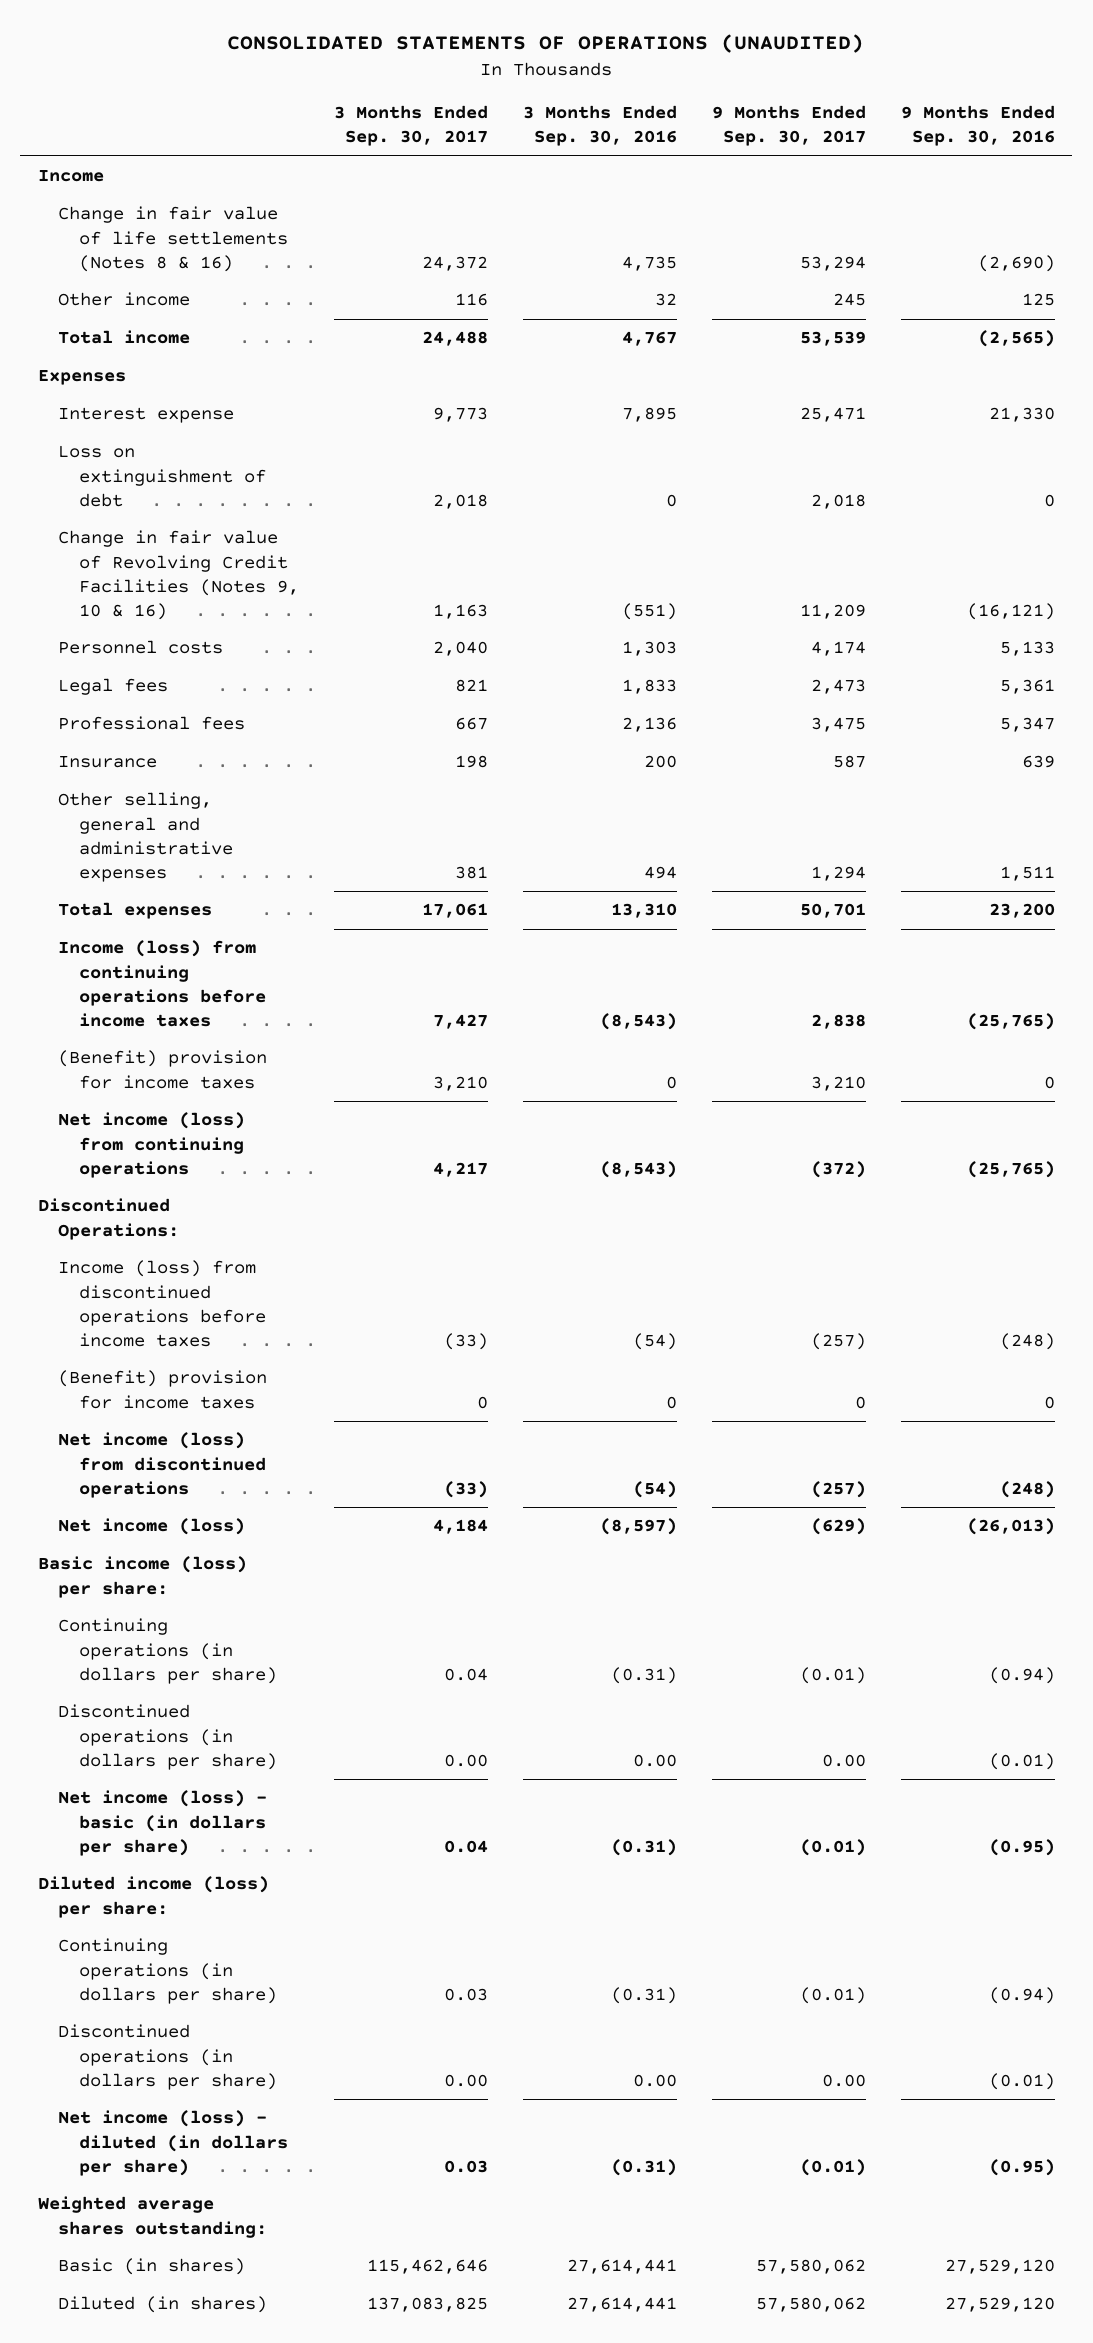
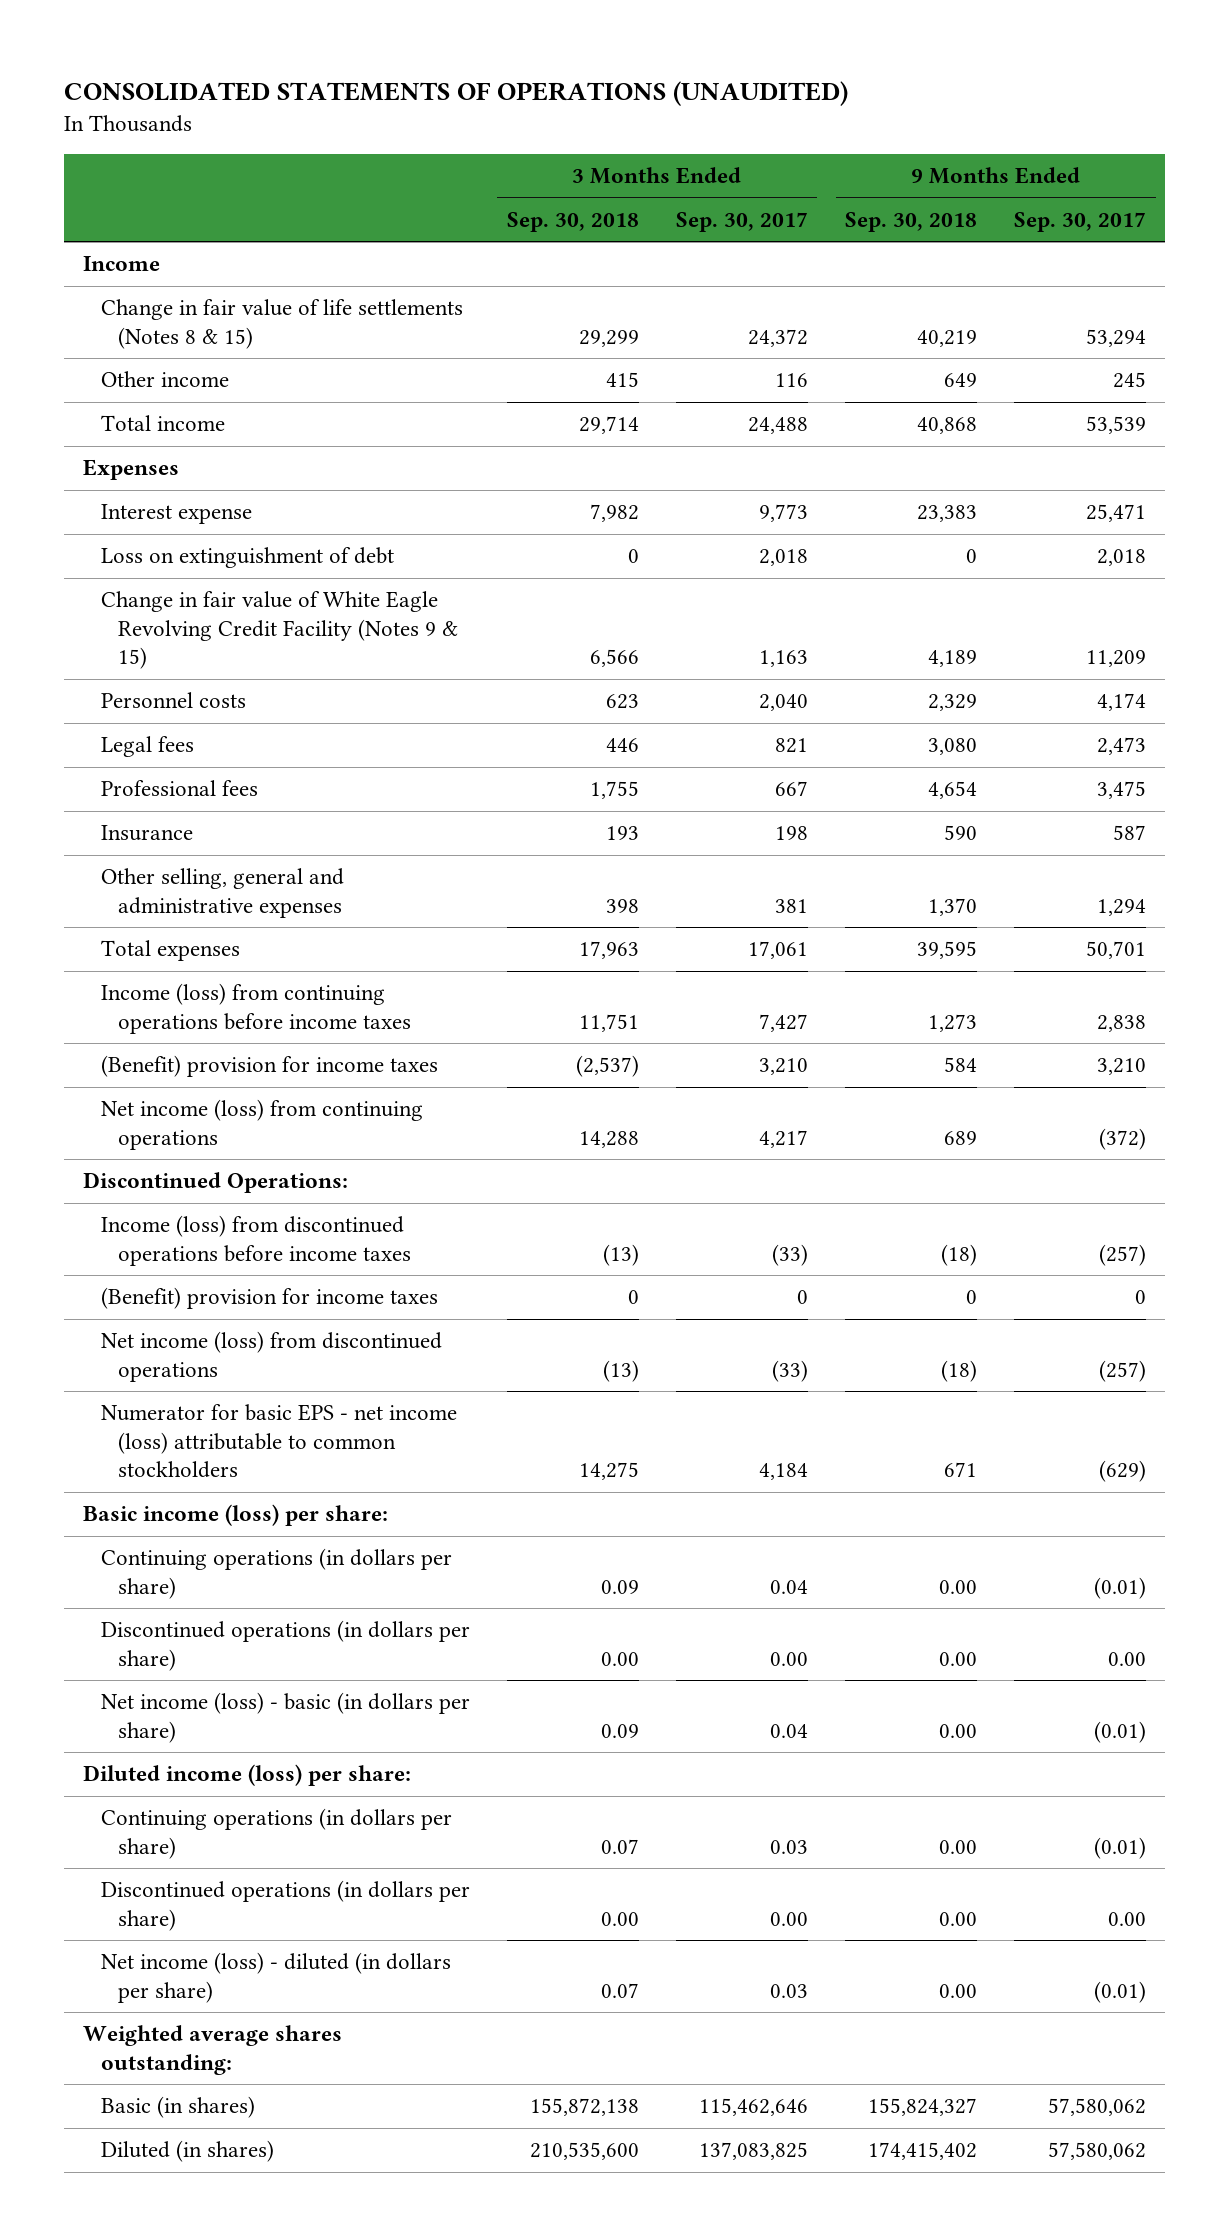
[522,105,677,147] 3 Months Ended Sep. 30, 2016 -> none
[900,105,1055,147] 9 Months Ended Sep. 30, 2016 -> none
none -> [506,211,639,232] Sep. 30, 2018
none -> [845,211,978,232] Sep. 30, 2018
[58,206,288,272] Change in fair value of life settlements (Notes 8 & 16) -> [100,299,463,349] Change in fair value of life settlements (Notes 8 & 15)
[58,530,299,620] Change in fair value of Revolving Credit Facilities (Notes 9, 10 & 16) -> [100,591,459,670] Change in fair value of White Eagle Revolving Credit Facility (Notes 9 & 15)
[58,1518,246,1536] Net income (loss) -> [100,1404,457,1479] Numerator for basic EPS - net income (loss) attributable to common stockholders

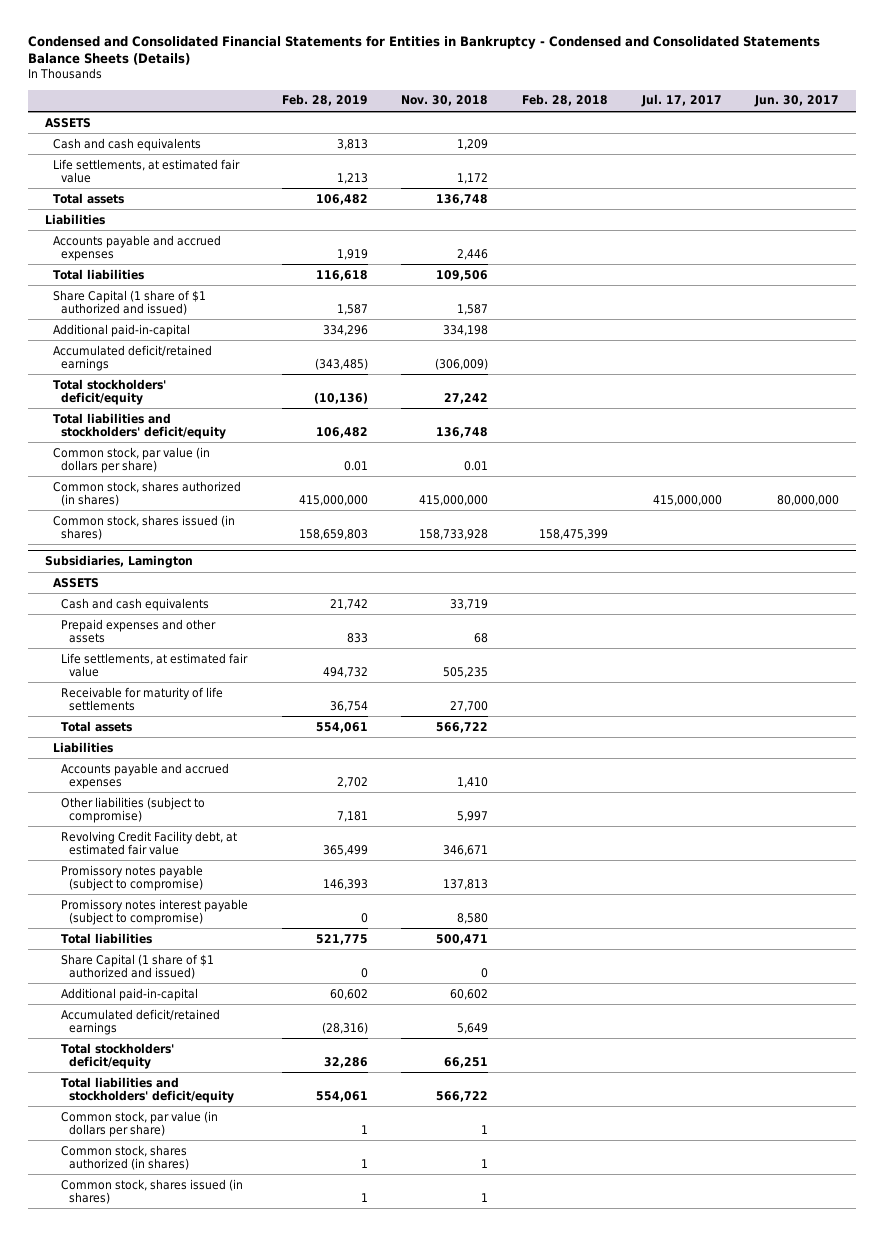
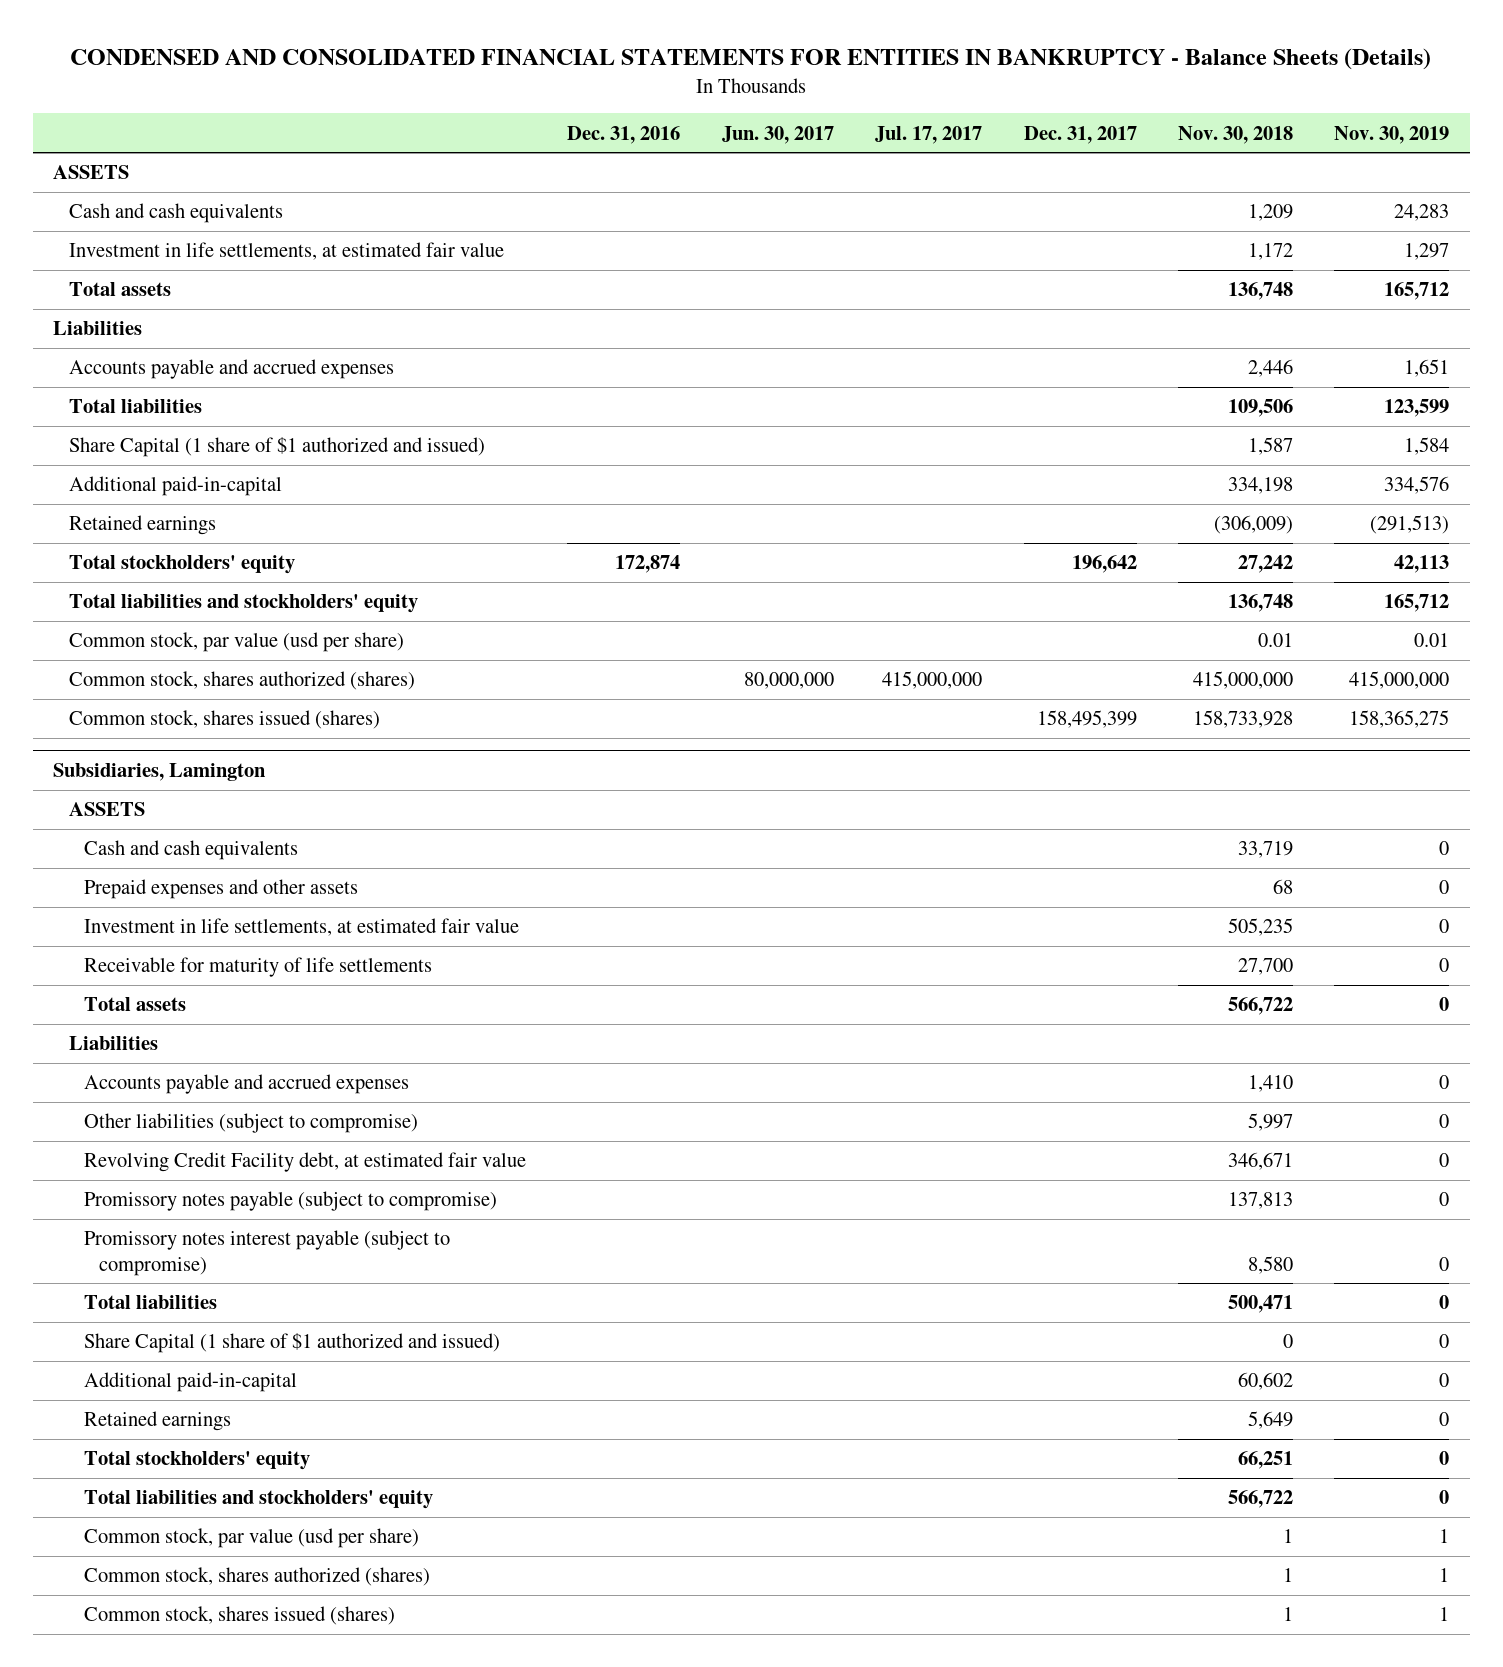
[27,35,820,66] Condensed and Consolidated Financial Statements for Entities in Bankruptcy - Condensed and Consolidated Statements Balance Sheets (Details) -> [70,47,1432,70] CONDENSED AND CONSOLIDATED FINANCIAL STATEMENTS FOR ENTITIES IN BANKRUPTCY - Balance Sheets (Details)
[281,94,368,107] Feb. 28, 2019 -> none
[521,94,608,107] Feb. 28, 2018 -> none
none -> [567,125,681,144] Dec. 31, 2016
none -> [1023,125,1137,144] Dec. 31, 2017
none -> [1334,125,1450,144] Nov. 30, 2019
[52,158,240,183] Life settlements, at estimated fair value -> [68,242,504,261] Investment in life settlements, at estimated fair value
[52,344,212,371] Accumulated deficit/retained earnings -> [68,515,216,536] Retained earnings
[52,378,166,405] Total stockholders' deficit/equity -> [68,555,295,575] Total stockholders' equity
[52,412,227,439] Total liabilities and stockholders' deficit/equity -> [68,594,418,614] Total liabilities and stockholders' equity
[52,446,210,473] Common stock, par value (in dollars per share) -> [68,632,404,653] Common stock, par value (usd per share)
[52,480,241,506] Common stock, shares authorized (in shares) -> [68,671,415,691] Common stock, shares authorized (shares)
[52,514,235,540] Common stock, shares issued (in shares) -> [68,710,380,730] Common stock, shares issued (shares)
[61,652,249,677] Life settlements, at estimated fair value -> [84,918,520,937] Investment in life settlements, at estimated fair value
[61,1008,221,1035] Accumulated deficit/retained earnings -> [84,1411,232,1432] Retained earnings
[61,1042,175,1069] Total stockholders' deficit/equity -> [84,1451,311,1471] Total stockholders' equity
[61,1076,235,1103] Total liabilities and stockholders' deficit/equity -> [84,1490,434,1510] Total liabilities and stockholders' equity
[61,1110,219,1137] Common stock, par value (in dollars per share) -> [84,1528,420,1549] Common stock, par value (usd per share)
[61,1144,190,1170] Common stock, shares authorized (in shares) -> [84,1567,431,1587] Common stock, shares authorized (shares)
[61,1178,244,1204] Common stock, shares issued (in shares) -> [84,1606,396,1626] Common stock, shares issued (shares)

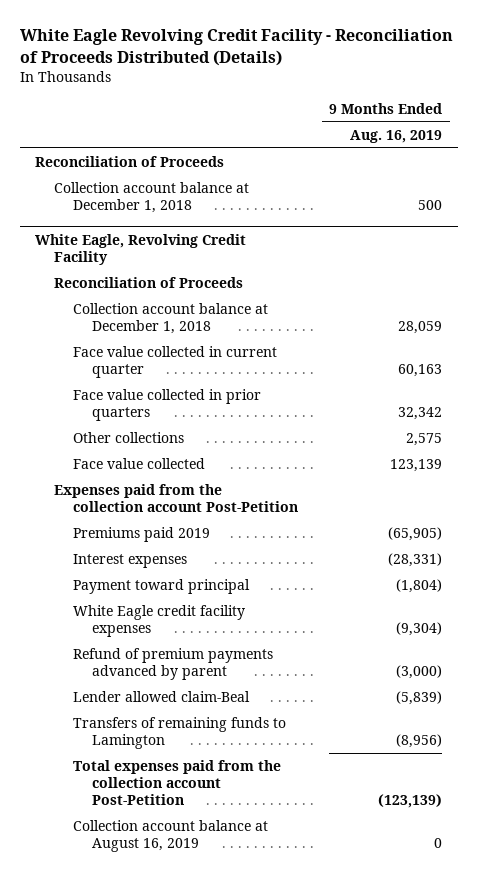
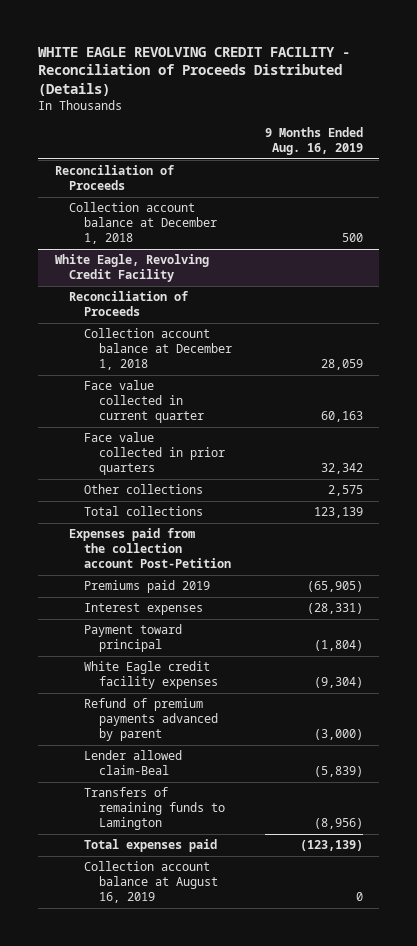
[19,29,453,66] White Eagle Revolving Credit Facility - Reconciliation of Proceeds Distributed (Details) -> [38,46,351,96] WHITE EAGLE REVOLVING CREDIT FACILITY - Reconciliation of Proceeds Distributed (Details)
[73,458,206,470] Face value collected -> [84,506,204,517] Total collections
[73,760,282,806] Total expenses paid from the collection account Post-Petition -> [84,839,218,853] Total expenses paid

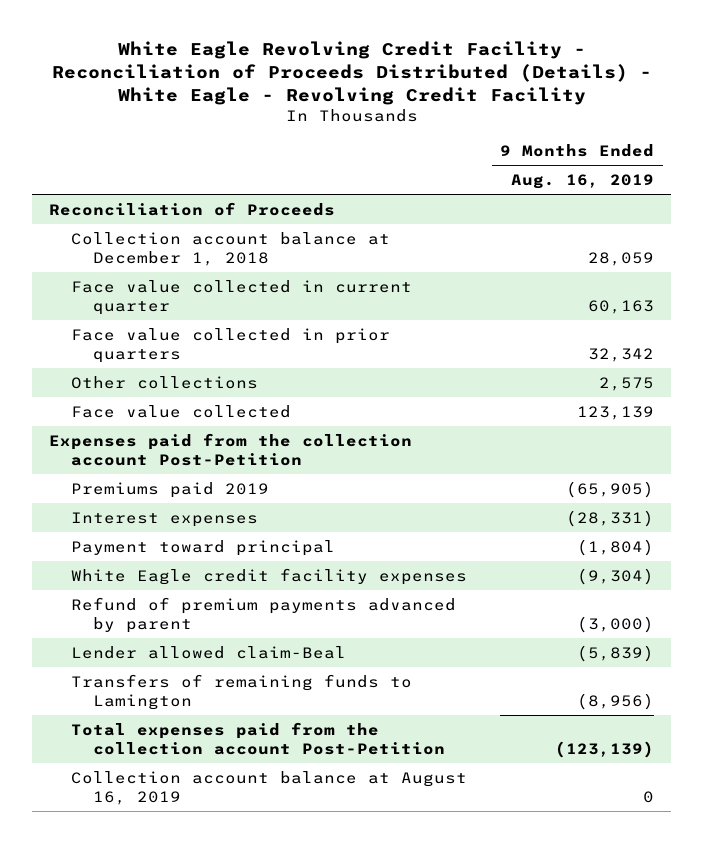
[38,46,351,96] WHITE EAGLE REVOLVING CREDIT FACILITY - Reconciliation of Proceeds Distributed (Details) -> [51,41,652,106] White Eagle Revolving Credit Facility - Reconciliation of Proceeds Distributed (Details) - White Eagle - Revolving Credit Facility
[69,202,218,245] Collection account balance at December 1, 2018 -> none
[54,254,209,283] White Eagle, Revolving Credit Facility -> none
[69,291,189,317] Reconciliation of Proceeds -> none
[84,506,204,517] Total collections -> [71,404,292,418] Face value collected
[84,839,218,853] Total expenses paid -> [71,721,445,755] Total expenses paid from the collection account Post-Petition

